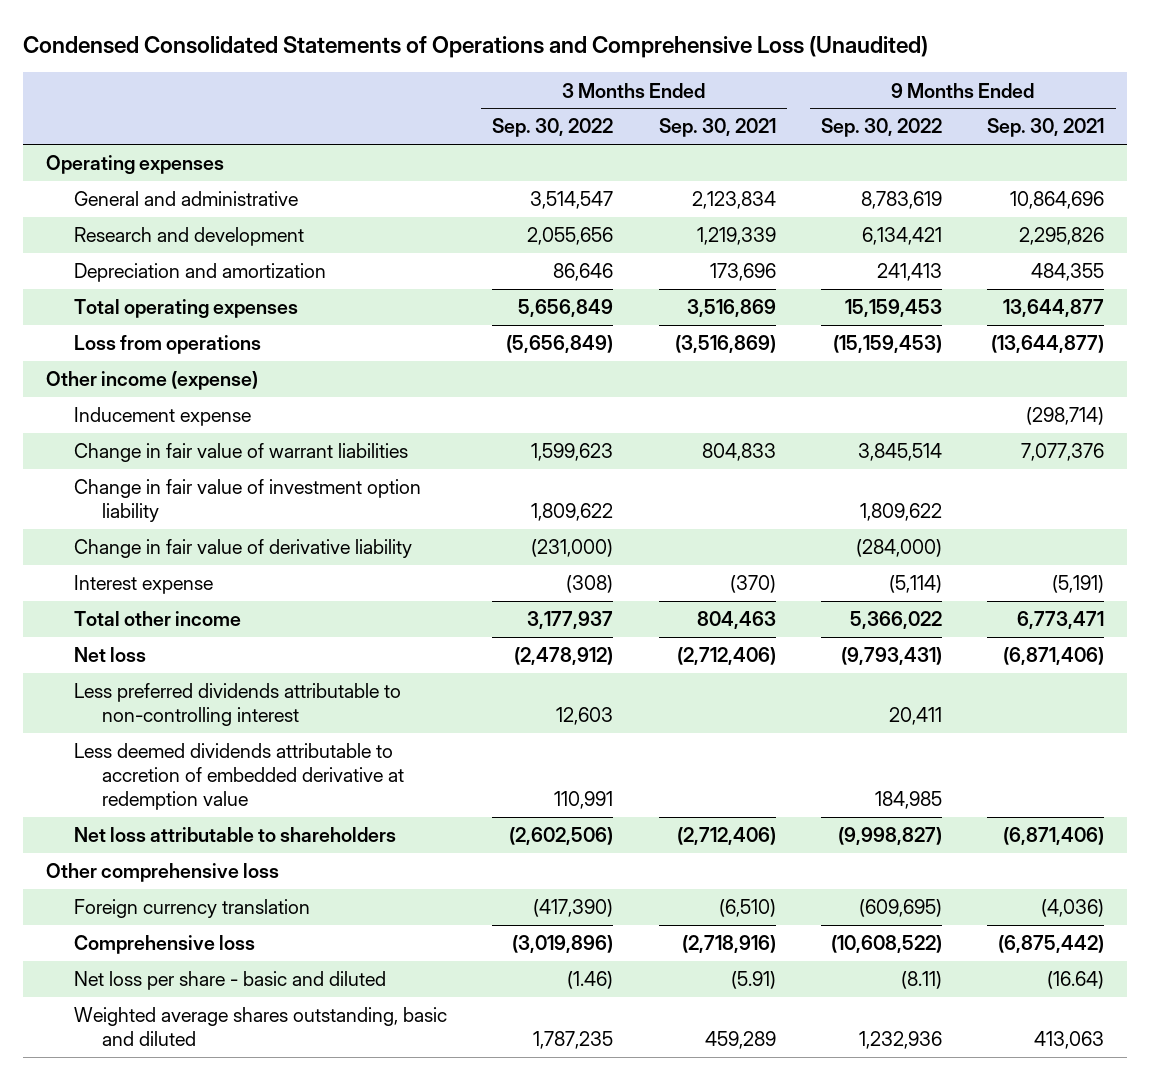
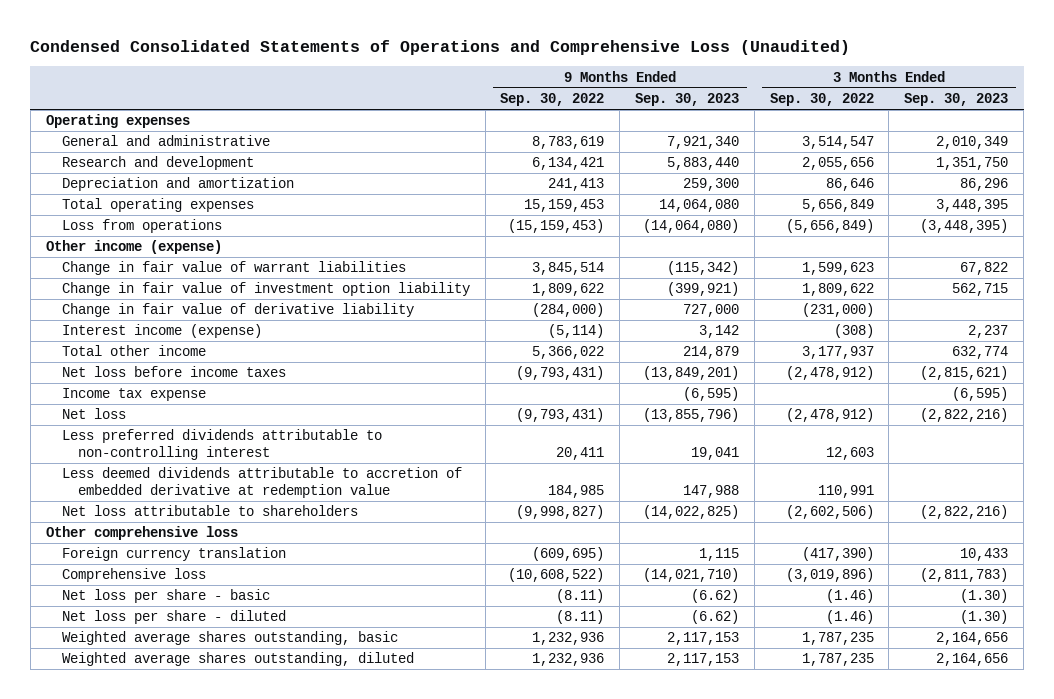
[658,118,776,138] Sep. 30, 2021 -> none
[987,118,1105,138] Sep. 30, 2021 -> none
none -> [634,93,739,107] Sep. 30, 2023
none -> [904,93,1009,107] Sep. 30, 2023
[73,407,251,427] Inducement expense -> none
[73,575,213,595] Interest expense -> [61,324,262,339] Interest income (expense)
none -> [61,366,286,378] Net loss before income taxes
none -> [61,388,206,402] Income tax expense
[73,971,386,991] Net loss per share - basic and diluted -> [61,589,270,604] Net loss per share - basic
none -> [61,610,286,625] Net loss per share - diluted
[73,1007,447,1046] Weighted average shares outstanding, basic and diluted -> [61,631,398,646] Weighted average shares outstanding, basic
none -> [61,652,414,667] Weighted average shares outstanding, diluted

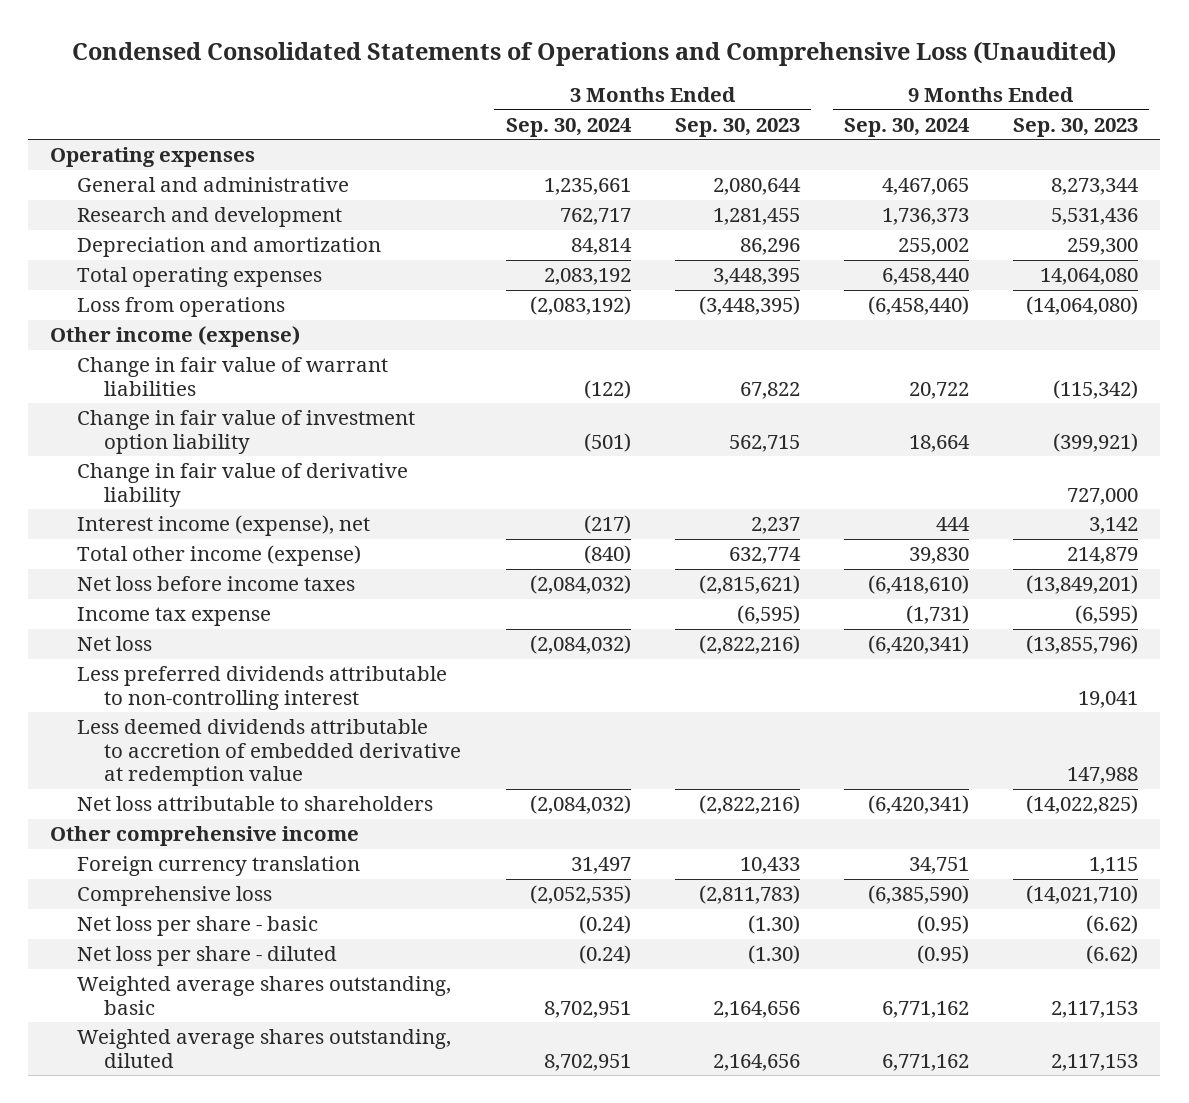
[500,93,605,107] Sep. 30, 2022 -> none
[769,93,874,107] Sep. 30, 2022 -> none
none -> [505,117,632,137] Sep. 30, 2024
none -> [844,117,971,137] Sep. 30, 2024
[666,136,739,150] 7,921,340 -> [1051,178,1140,196] 8,273,344
[936,136,1009,150] 2,010,349 -> [712,178,801,196] 2,080,644
[666,157,739,171] 5,883,440 -> [1051,208,1139,226] 5,531,436
[936,157,1009,171] 1,351,750 -> [712,208,800,226] 1,281,455
[61,324,262,339] Interest income (expense) -> [77,515,371,537] Interest income (expense), net
[61,345,206,357] Total other income -> [77,545,362,567] Total other income (expense)
[45,526,238,541] Other comprehensive loss -> [50,826,360,847] Other comprehensive income

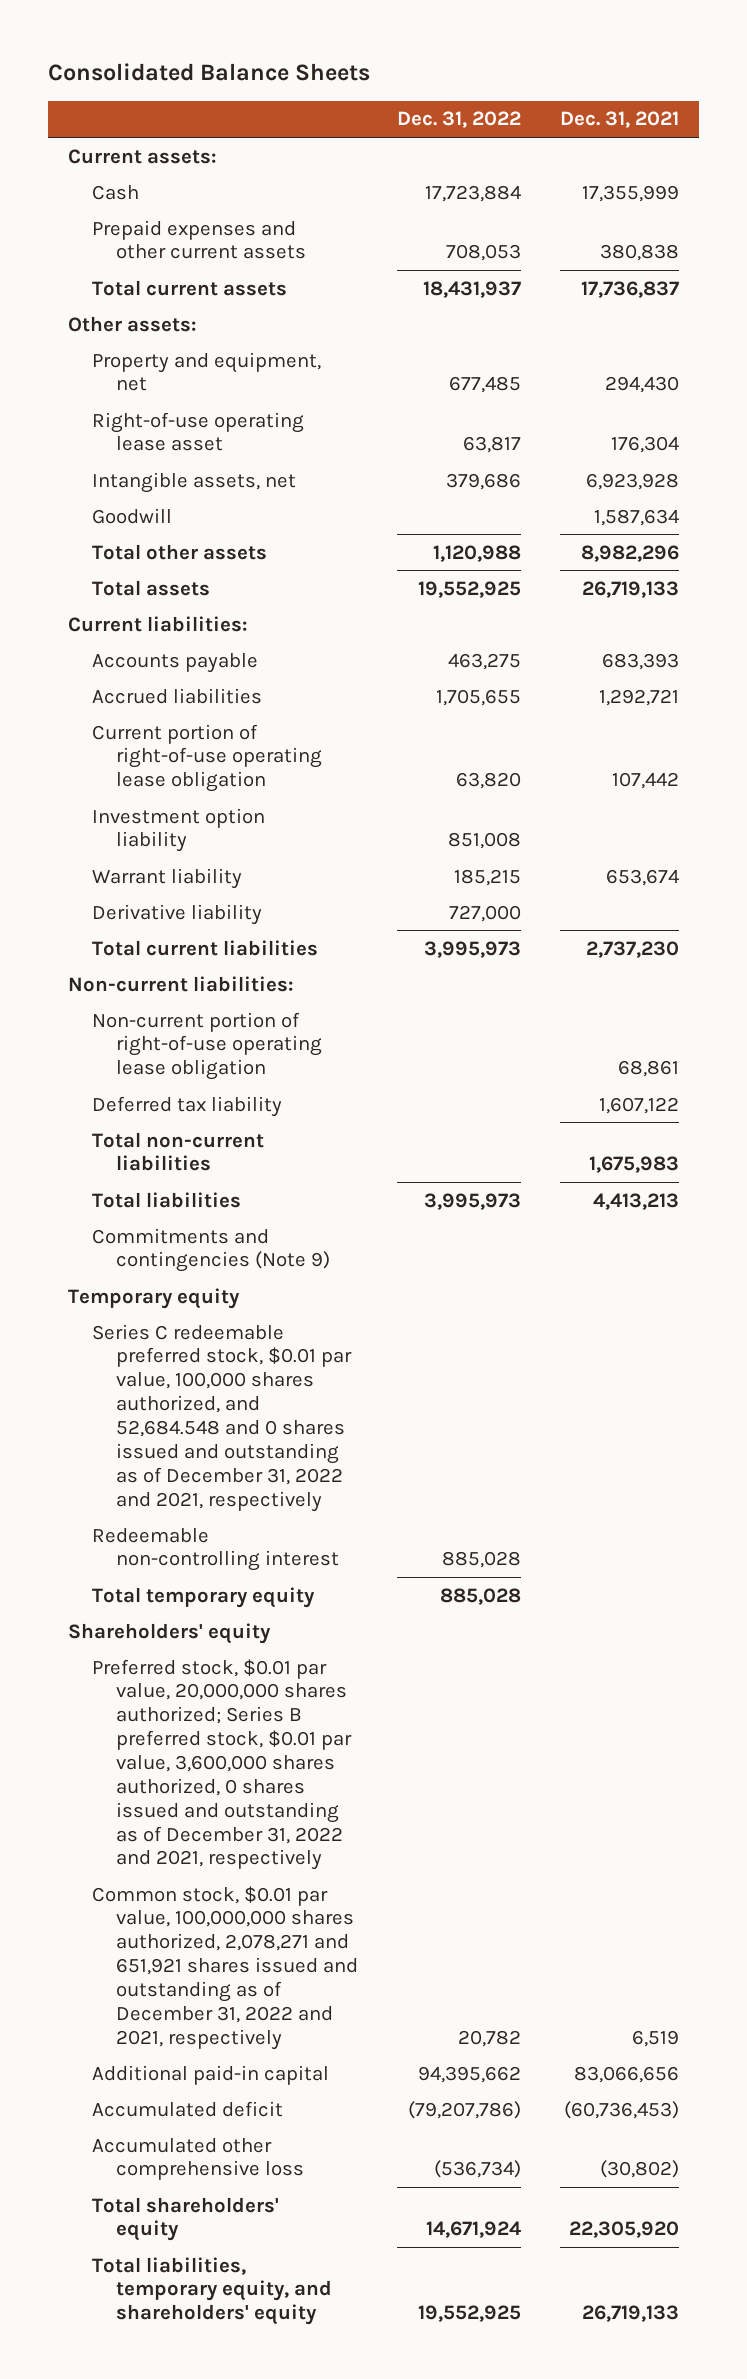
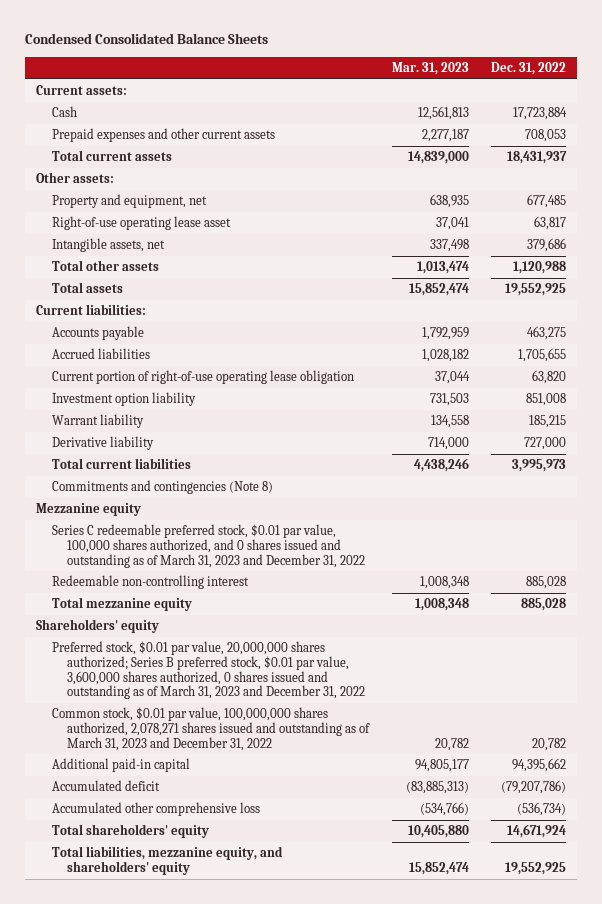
[48,63,371,82] Consolidated Balance Sheets -> [25,33,269,45] Condensed Consolidated Balance Sheets
[560,111,680,129] Dec. 31, 2021 -> none
none -> [391,62,469,76] Mar. 31, 2023
[91,507,172,524] Goodwill -> none
[67,975,294,992] Non-current liabilities: -> none
[91,1011,322,1081] Non-current portion of right-of-use operating lease obligation -> none
[91,1095,282,1117] Deferred tax liability -> none
[91,1131,264,1172] Total non-current liabilities -> none
[91,1191,241,1208] Total liabilities -> none
[91,1227,330,1273] Commitments and contingencies (Note 9) -> [51,480,273,495] Commitments and contingencies (Note 8)
[67,1287,240,1309] Temporary equity -> [36,503,142,517] Mezzanine equity
[91,1323,352,1512] Series C redeemable preferred stock, $0.01 par value, 100,000 shares authorized, and 52,684.548 and 0 shares issued and outstanding as of December 31, 2022 and 2021, respectively -> [51,524,366,568] Series C redeemable preferred stock, $0.01 par value, 100,000 shares authorized, and 0 shares issued and outstanding as of March 31, 2023 and December 31, 2022
[91,1586,315,1608] Total temporary equity -> [51,597,192,612] Total mezzanine equity
[91,1658,352,1871] Preferred stock, $0.01 par value, 20,000,000 shares authorized; Series B preferred stock, $0.01 par value, 3,600,000 shares authorized, 0 shares issued and outstanding as of December 31, 2022 and 2021, respectively -> [51,641,366,700] Preferred stock, $0.01 par value, 20,000,000 shares authorized; Series B preferred stock, $0.01 par value, 3,600,000 shares authorized, 0 shares issued and outstanding as of March 31, 2023 and December 31, 2022
[91,1885,358,2050] Common stock, $0.01 par value, 100,000,000 shares authorized, 2,078,271 and 651,921 shares issued and outstanding as of December 31, 2022 and 2021, respectively -> [51,707,371,751] Common stock, $0.01 par value, 100,000,000 shares authorized, 2,078,271 shares issued and outstanding as of March 31, 2023 and December 31, 2022
[91,2256,332,2326] Total liabilities, temporary equity, and shareholders' equity -> [51,846,283,875] Total liabilities, mezzanine equity, and shareholders' equity

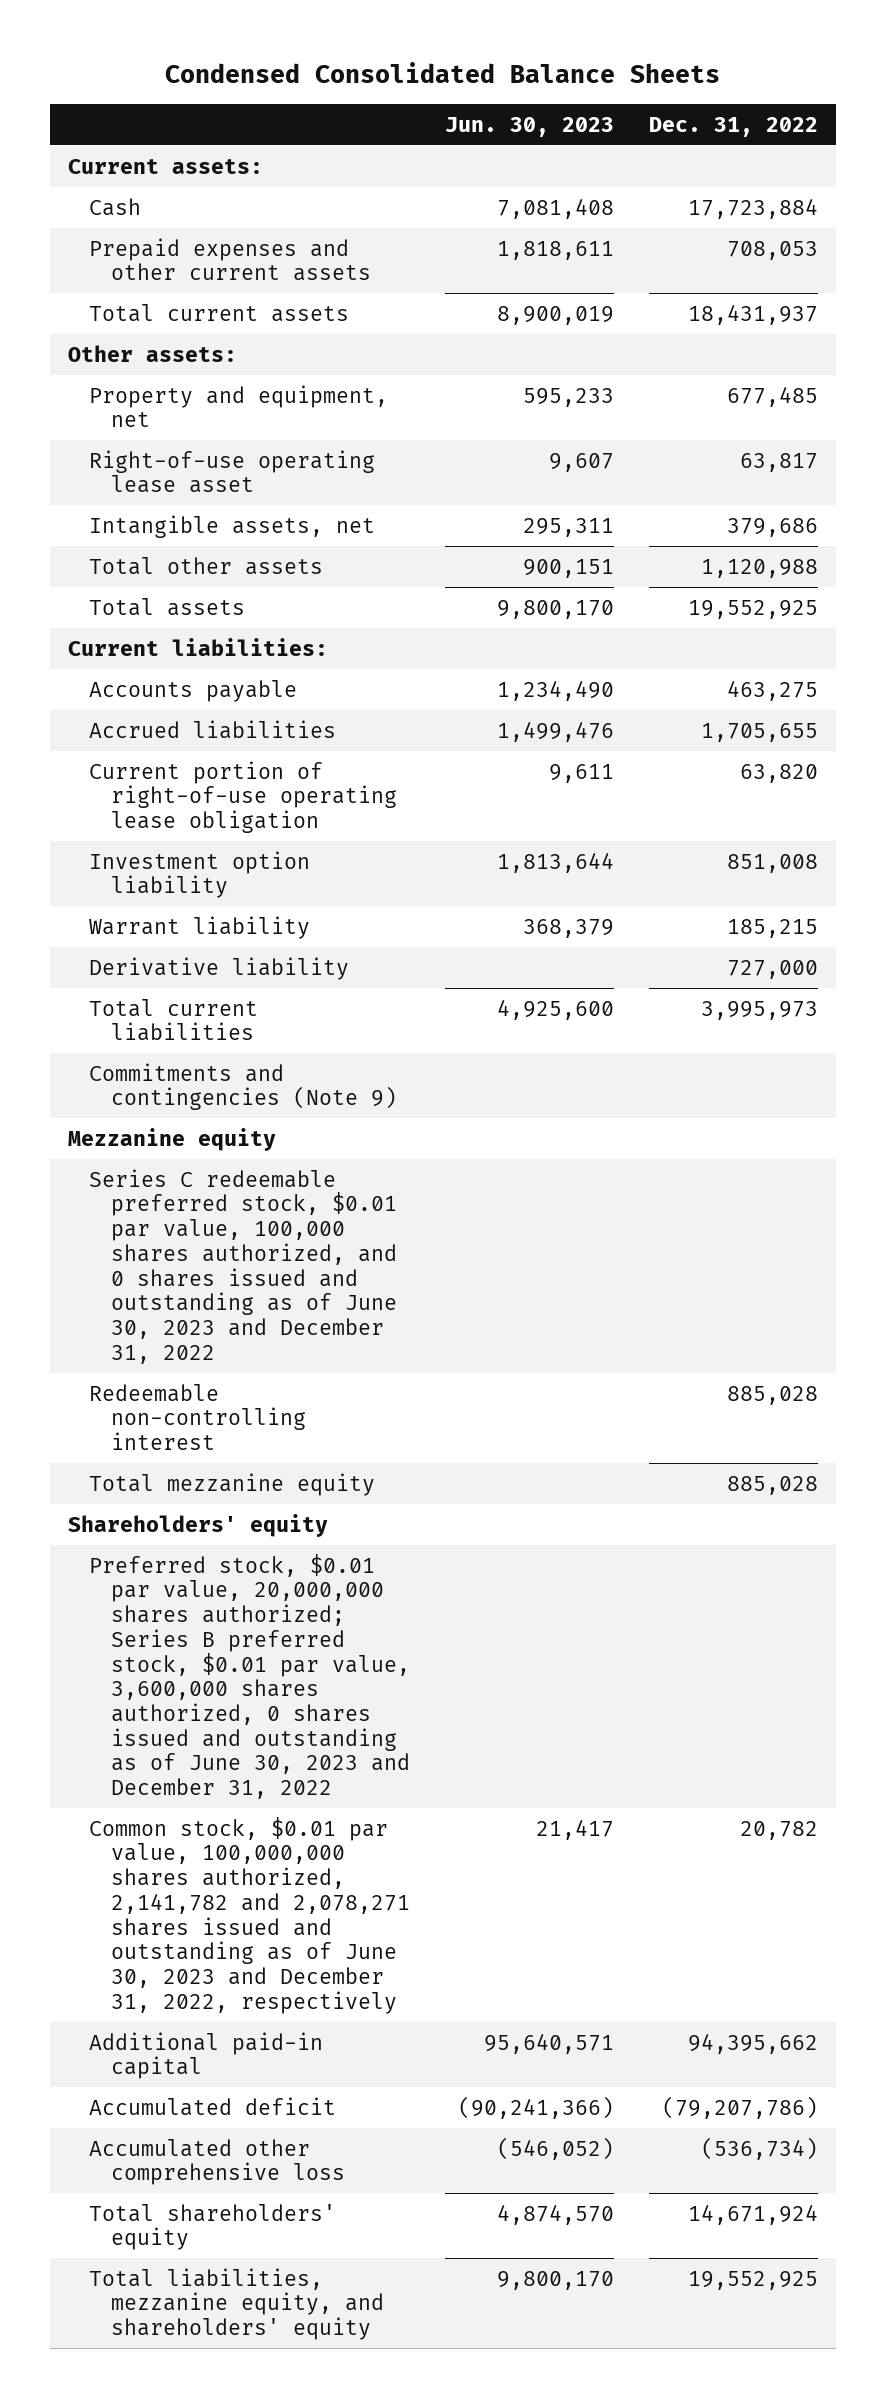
[391,62,469,76] Mar. 31, 2023 -> none
none -> [445,117,615,138] Jun. 30, 2023
[51,480,273,495] Commitments and contingencies (Note 8) -> [89,1062,397,1111] Commitments and contingencies (Note 9)
[51,524,366,568] Series C redeemable preferred stock, $0.01 par value, 100,000 shares authorized, and 0 shares issued and outstanding as of March 31, 2023 and December 31, 2022 -> [89,1168,397,1364] Series C redeemable preferred stock, $0.01 par value, 100,000 shares authorized, and 0 shares issued and outstanding as of June 30, 2023 and December 31, 2022
[51,641,366,700] Preferred stock, $0.01 par value, 20,000,000 shares authorized; Series B preferred stock, $0.01 par value, 3,600,000 shares authorized, 0 shares issued and outstanding as of March 31, 2023 and December 31, 2022 -> [89,1553,410,1800] Preferred stock, $0.01 par value, 20,000,000 shares authorized; Series B preferred stock, $0.01 par value, 3,600,000 shares authorized, 0 shares issued and outstanding as of June 30, 2023 and December 31, 2022
[51,707,371,751] Common stock, $0.01 par value, 100,000,000 shares authorized, 2,078,271 shares issued and outstanding as of March 31, 2023 and December 31, 2022 -> [89,1816,410,2014] Common stock, $0.01 par value, 100,000,000 shares authorized, 2,141,782 and 2,078,271 shares issued and outstanding as of June 30, 2023 and December 31, 2022, respectively

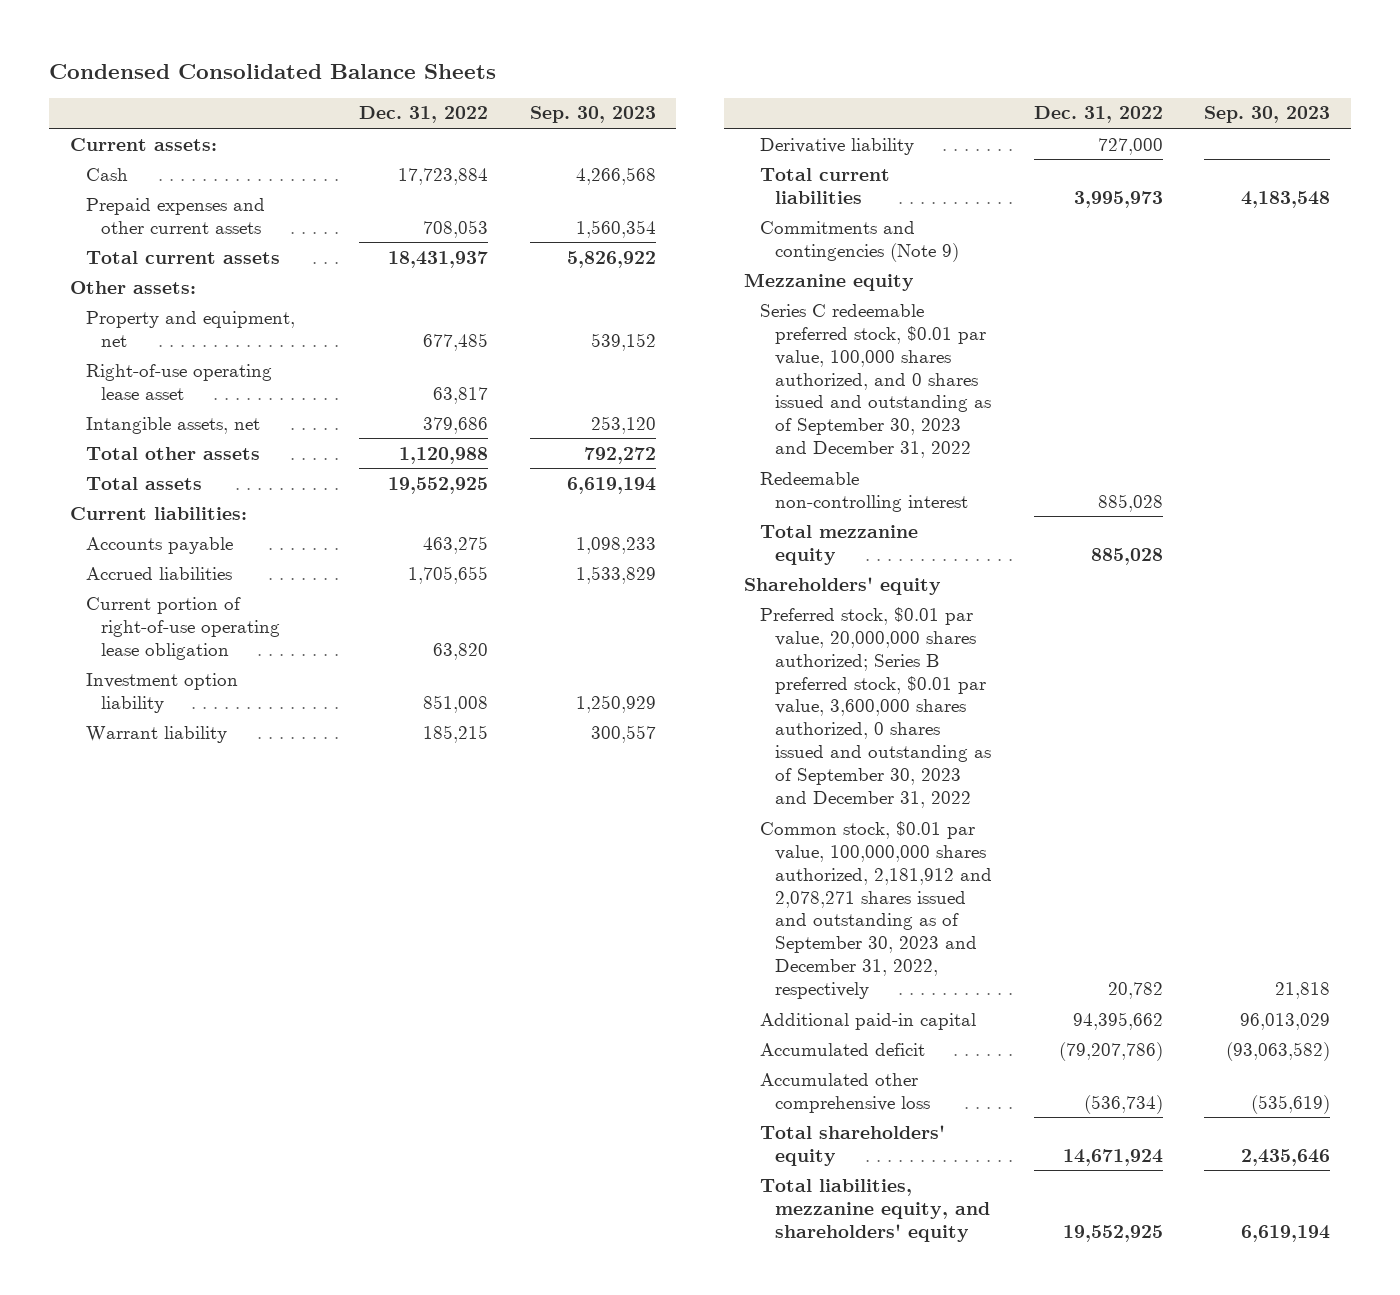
[445,117,615,138] Jun. 30, 2023 -> none
none -> [529,106,656,124] Sep. 30, 2023
[89,1168,397,1364] Series C redeemable preferred stock, $0.01 par value, 100,000 shares authorized, and 0 shares issued and outstanding as of June 30, 2023 and December 31, 2022 -> [759,303,992,459] Series C redeemable preferred stock, $0.01 par value, 100,000 shares authorized, and 0 shares issued and outstanding as of September 30, 2023 and December 31, 2022
[89,1553,410,1800] Preferred stock, $0.01 par value, 20,000,000 shares authorized; Series B preferred stock, $0.01 par value, 3,600,000 shares authorized, 0 shares issued and outstanding as of June 30, 2023 and December 31, 2022 -> [759,606,992,809] Preferred stock, $0.01 par value, 20,000,000 shares authorized; Series B preferred stock, $0.01 par value, 3,600,000 shares authorized, 0 shares issued and outstanding as of September 30, 2023 and December 31, 2022
[89,1816,410,2014] Common stock, $0.01 par value, 100,000,000 shares authorized, 2,141,782 and 2,078,271 shares issued and outstanding as of June 30, 2023 and December 31, 2022, respectively -> [759,820,993,1000] Common stock, $0.01 par value, 100,000,000 shares authorized, 2,181,912 and 2,078,271 shares issued and outstanding as of September 30, 2023 and December 31, 2022, respectively

